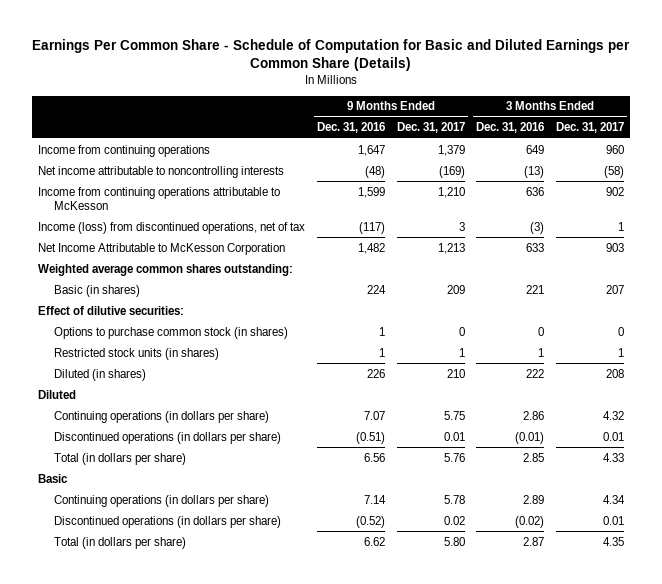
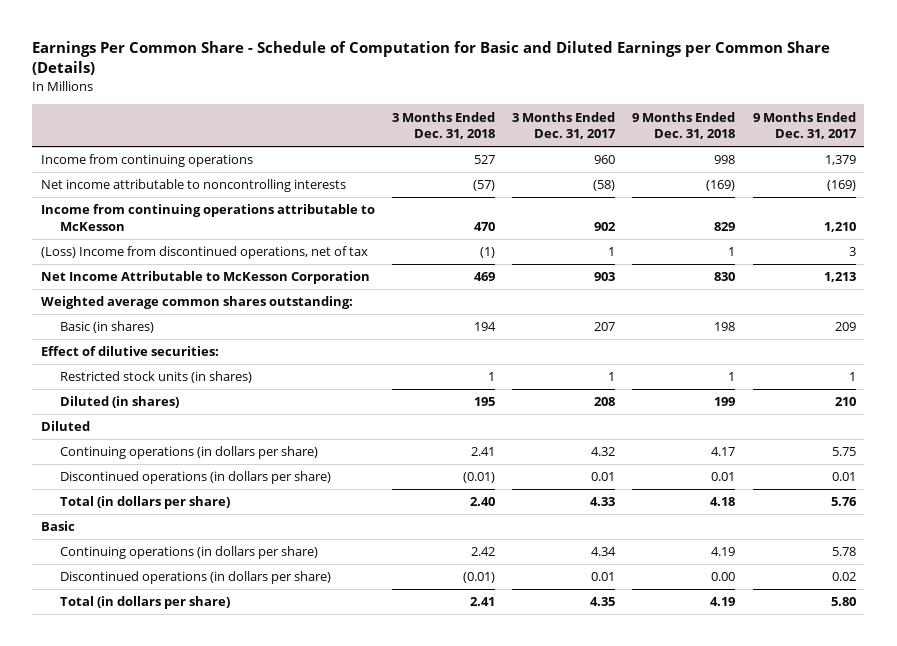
[316,122,385,134] Dec. 31, 2016 -> none
[476,122,545,134] Dec. 31, 2016 -> none
none -> [392,111,496,140] 3 Months Ended Dec. 31, 2018
none -> [632,111,736,140] 9 Months Ended Dec. 31, 2018
[37,221,305,234] Income (loss) from discontinued operations, net of tax -> [40,246,368,260] (Loss) Income from discontinued operations, net of tax
[54,326,289,339] Options to purchase common stock (in shares) -> none

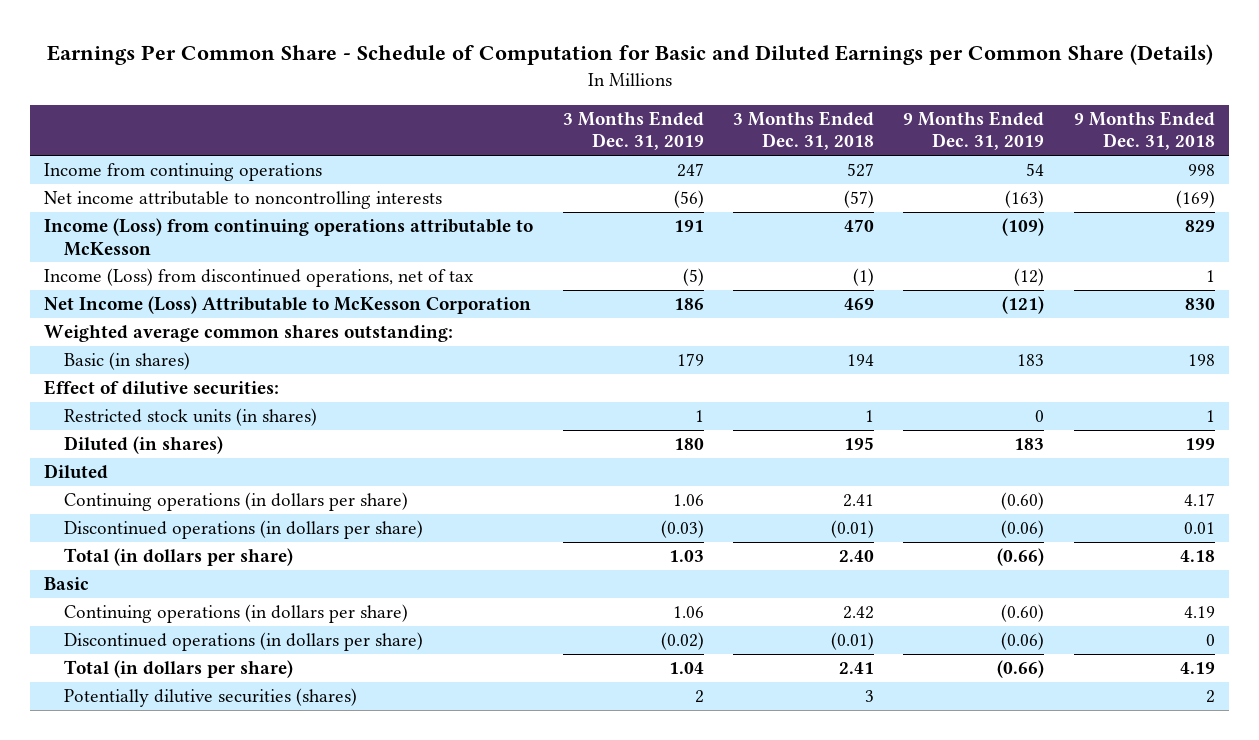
[512,111,617,140] 3 Months Ended Dec. 31, 2017 -> none
[752,111,857,140] 9 Months Ended Dec. 31, 2017 -> none
none -> [562,111,704,151] 3 Months Ended Dec. 31, 2019
none -> [903,111,1045,151] 9 Months Ended Dec. 31, 2019
[40,204,375,232] Income from continuing operations attributable to McKesson -> [44,218,534,256] Income (Loss) from continuing operations attributable to McKesson
[40,246,368,260] (Loss) Income from discontinued operations, net of tax -> [44,268,475,288] Income (Loss) from discontinued operations, net of tax
[40,271,370,285] Net Income Attributable to McKesson Corporation -> [44,296,532,315] Net Income (Loss) Attributable to McKesson Corporation
[711,572,736,582] 0.00 -> [1205,634,1215,647] 0
none -> [63,688,357,708] Potentially dilutive securities (shares)

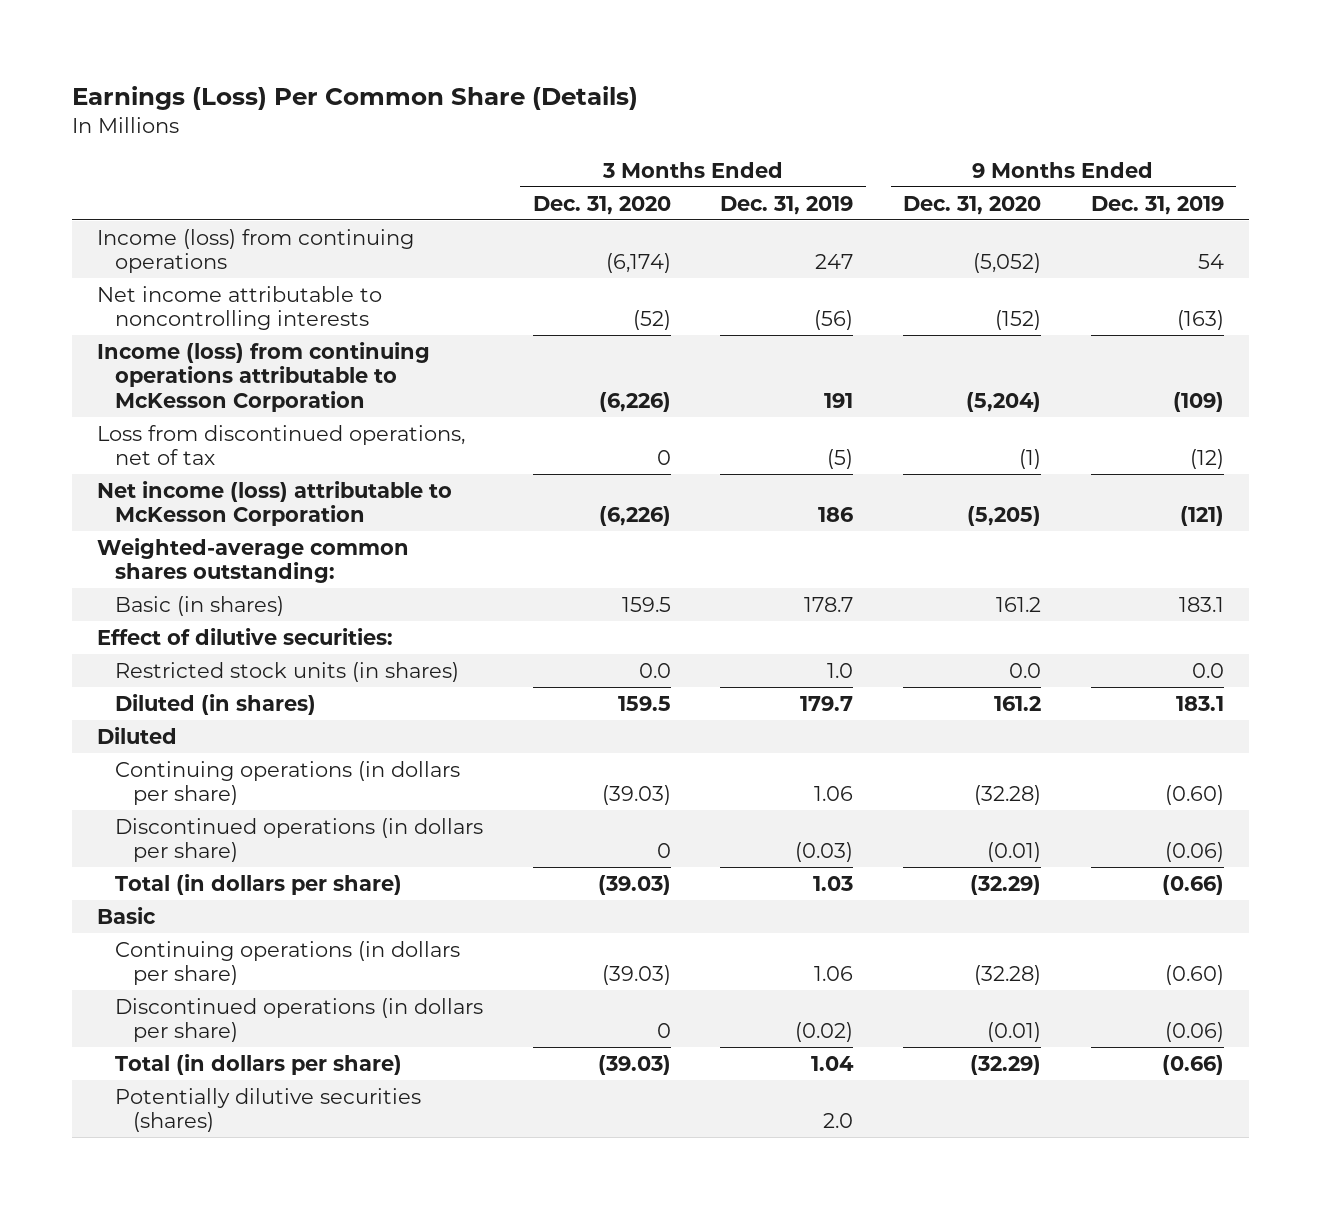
[46,43,1213,65] Earnings Per Common Share - Schedule of Computation for Basic and Diluted Earnings per Common Share (Details) -> [71,85,638,110] Earnings (Loss) Per Common Share (Details)
[733,111,875,151] 3 Months Ended Dec. 31, 2018 -> none
[1073,111,1215,151] 9 Months Ended Dec. 31, 2018 -> none
none -> [532,195,671,215] Dec. 31, 2020
none -> [903,195,1042,215] Dec. 31, 2020
[44,163,323,182] Income from continuing operations -> [96,228,414,274] Income (loss) from continuing operations
[44,218,534,256] Income (Loss) from continuing operations attributable to McKesson -> [96,341,430,413] Income (loss) from continuing operations attributable to McKesson Corporation
[44,268,475,288] Income (Loss) from discontinued operations, net of tax -> [96,424,465,466] Loss from discontinued operations, net of tax
[44,296,532,315] Net Income (Loss) Attributable to McKesson Corporation -> [96,480,452,527] Net income (loss) attributable to McKesson Corporation
[44,325,454,343] Weighted average common shares outstanding: -> [96,537,409,584] Weighted-average common shares outstanding:
[676,353,704,367] 179 -> [804,596,854,612] 178.7
[1017,354,1045,367] 183 -> [1178,596,1224,612] 183.1
[694,410,704,423] 1 -> [827,662,854,678] 1.0
[1035,410,1045,423] 0 -> [1191,662,1224,678] 0.0
[673,438,704,451] 180 -> [800,695,854,711] 179.7
[1014,438,1045,451] 183 -> [1175,695,1224,711] 183.1
[694,690,704,704] 2 -> [823,1113,854,1129] 2.0

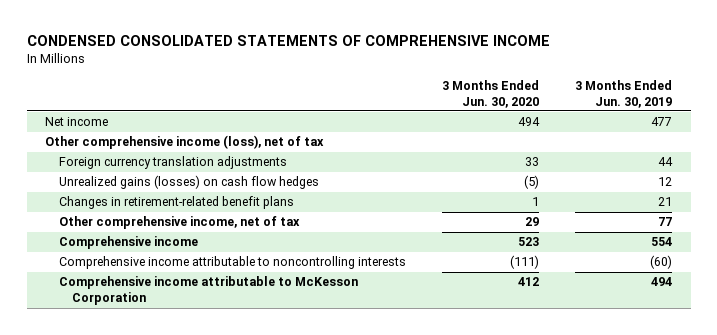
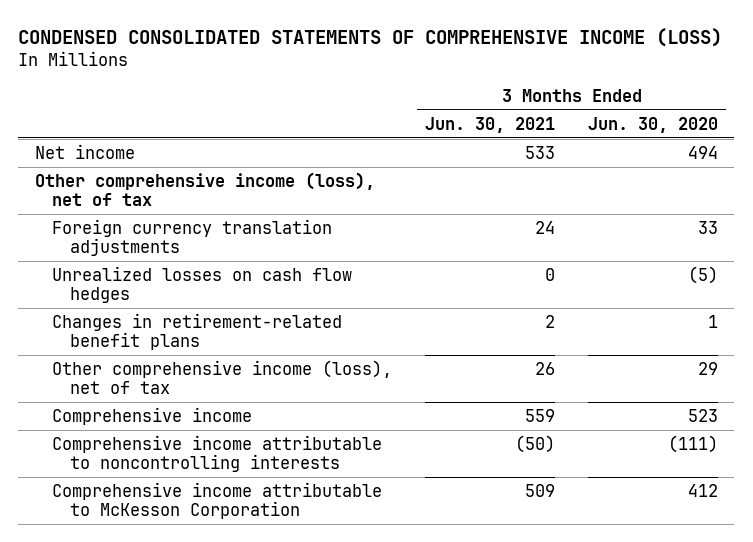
[26,34,550,46] CONDENSED CONSOLIDATED STATEMENTS OF COMPREHENSIVE INCOME -> [18,27,723,47] CONDENSED CONSOLIDATED STATEMENTS OF COMPREHENSIVE INCOME (LOSS)
[575,79,673,108] 3 Months Ended Jun. 30, 2019 -> none
none -> [425,116,556,133] Jun. 30, 2021
[58,175,319,190] Unrealized gains (losses) on cash flow hedges -> [52,265,353,303] Unrealized losses on cash flow hedges
[58,216,300,230] Other comprehensive income, net of tax -> [52,359,393,394] Other comprehensive income (loss), net of tax

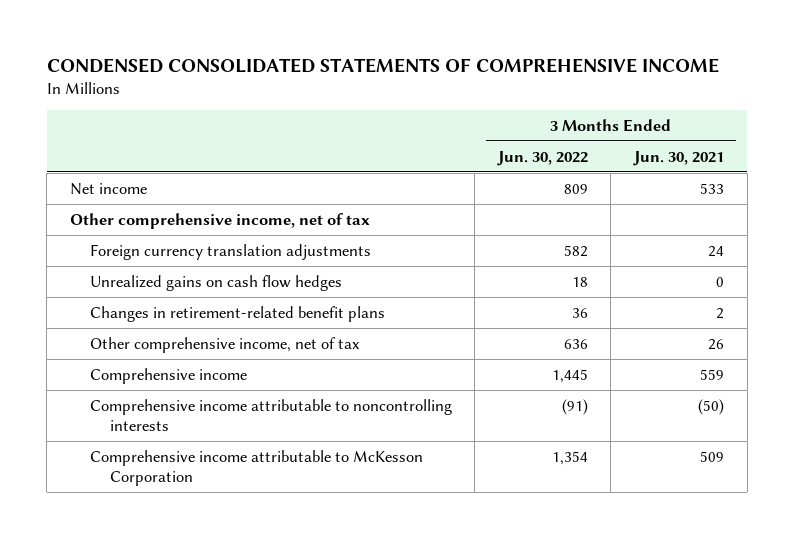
[18,27,723,47] CONDENSED CONSOLIDATED STATEMENTS OF COMPREHENSIVE INCOME (LOSS) -> [46,57,719,73] CONDENSED CONSOLIDATED STATEMENTS OF COMPREHENSIVE INCOME
[587,116,718,133] Jun. 30, 2020 -> none
none -> [496,150,588,166] Jun. 30, 2022
[34,171,375,206] Other comprehensive income (loss), net of tax -> [69,212,370,229] Other comprehensive income, net of tax
[52,265,353,303] Unrealized losses on cash flow hedges -> [89,274,342,291] Unrealized gains on cash flow hedges
[52,359,393,394] Other comprehensive income (loss), net of tax -> [89,336,360,353] Other comprehensive income, net of tax

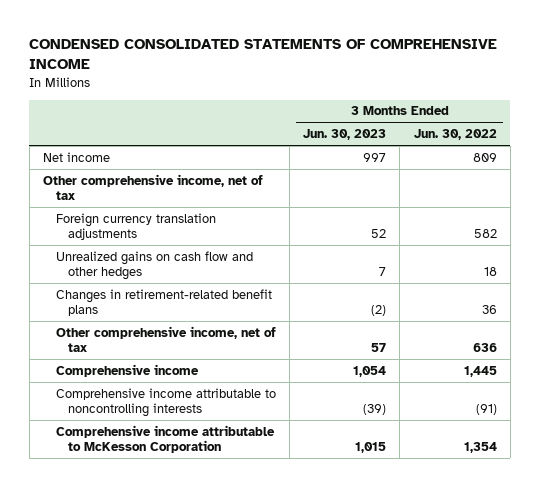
[632,150,724,166] Jun. 30, 2021 -> none
none -> [303,129,387,141] Jun. 30, 2023
[89,274,342,291] Unrealized gains on cash flow hedges -> [55,250,253,281] Unrealized gains on cash flow and other hedges

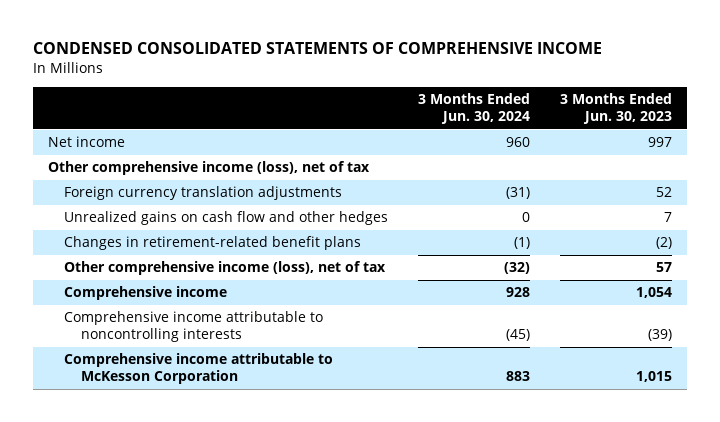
[413,129,497,141] Jun. 30, 2022 -> none
none -> [418,93,531,125] 3 Months Ended Jun. 30, 2024
[43,173,264,201] Other comprehensive income, net of tax -> [47,161,370,176] Other comprehensive income (loss), net of tax
[55,325,276,353] Other comprehensive income, net of tax -> [64,261,387,276] Other comprehensive income (loss), net of tax

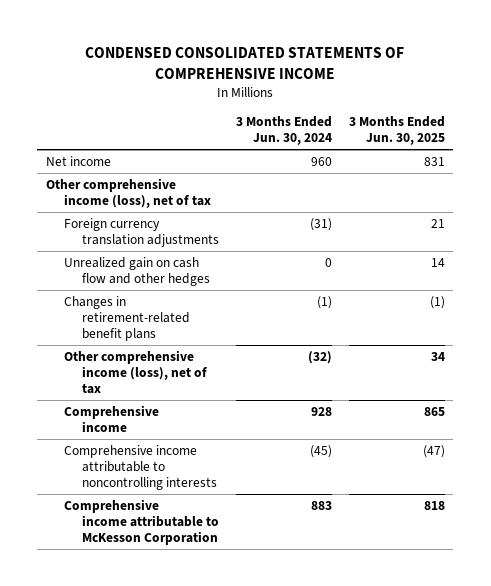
[560,93,673,125] 3 Months Ended Jun. 30, 2023 -> none
none -> [348,116,445,146] 3 Months Ended Jun. 30, 2025
[64,211,389,226] Unrealized gains on cash flow and other hedges -> [63,257,211,286] Unrealized gain on cash flow and other hedges

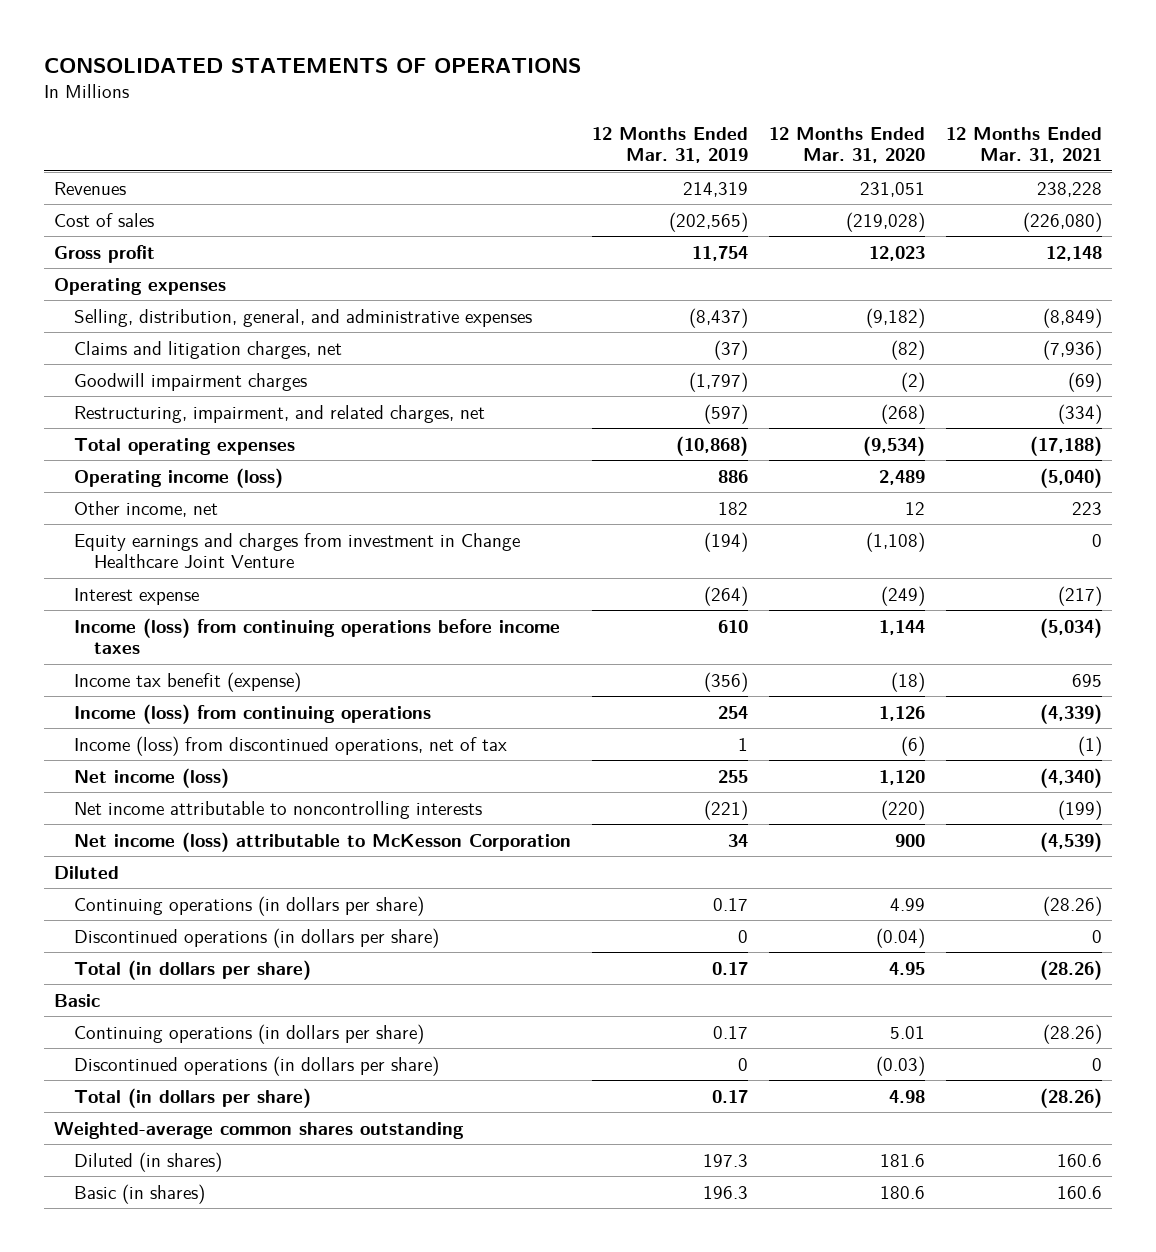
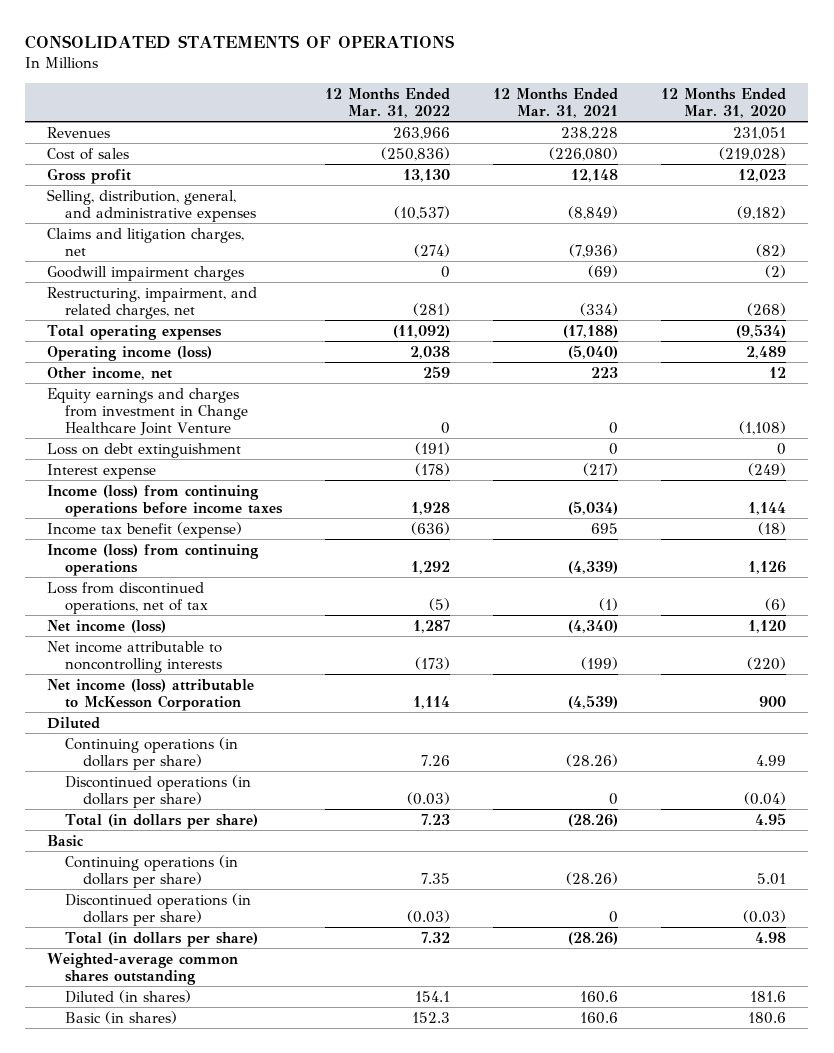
[591,126,748,163] 12 Months Ended Mar. 31, 2019 -> none
none -> [325,87,451,118] 12 Months Ended Mar. 31, 2022
[54,277,227,295] Operating expenses -> none
none -> [47,442,242,458] Loss on debt extinguishment
[74,735,508,756] Income (loss) from discontinued operations, net of tax -> [47,581,208,614] Loss from discontinued operations, net of tax

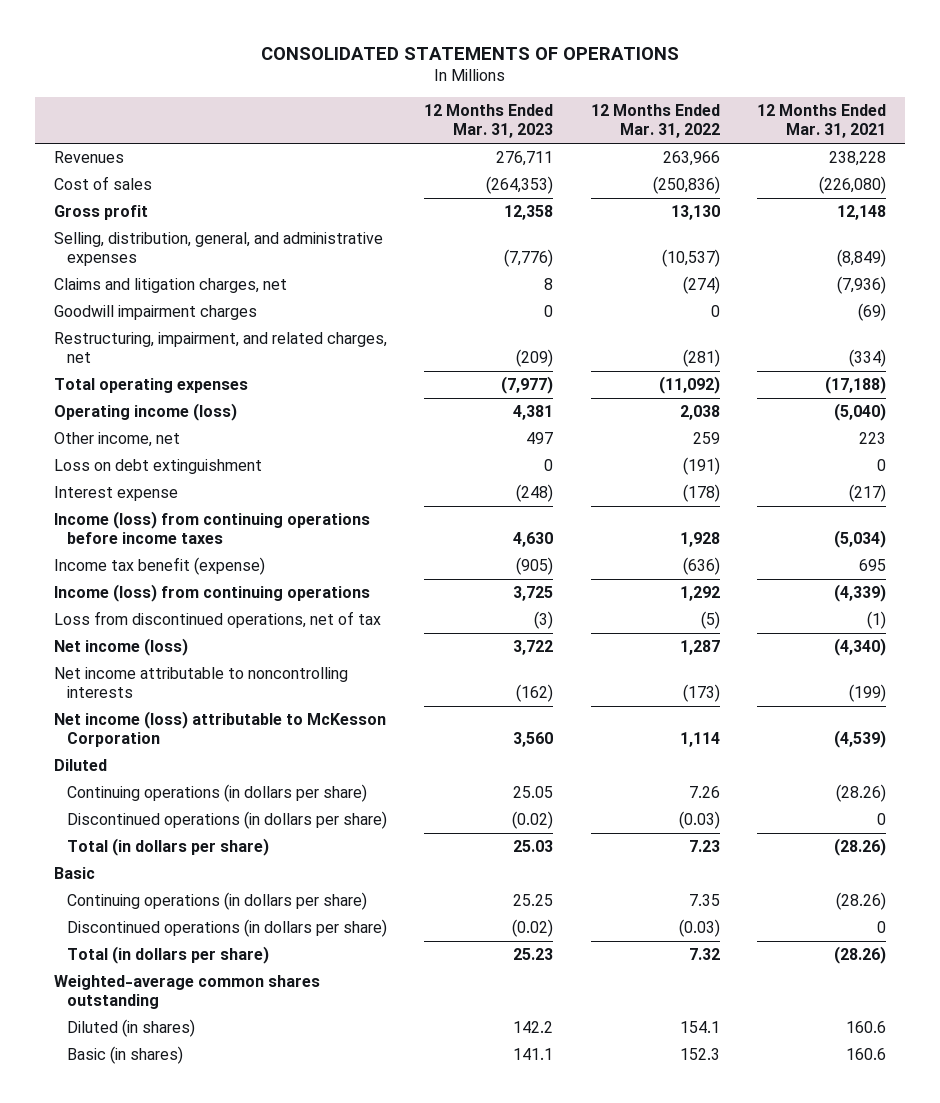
[661,87,787,118] 12 Months Ended Mar. 31, 2020 -> none
none -> [424,104,554,139] 12 Months Ended Mar. 31, 2023
[47,387,248,436] Equity earnings and charges from investment in Change Healthcare Joint Venture -> none

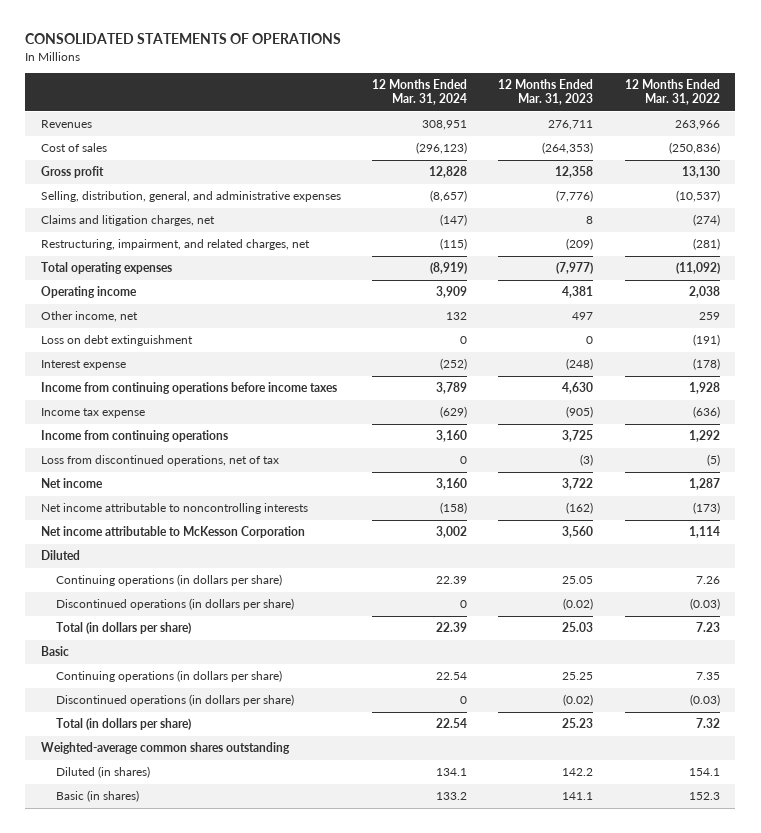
[757,104,887,139] 12 Months Ended Mar. 31, 2021 -> none
none -> [372,79,468,106] 12 Months Ended Mar. 31, 2024
[53,305,257,321] Goodwill impairment charges -> none
[53,403,237,422] Operating income (loss) -> [40,286,137,299] Operating income
[53,511,370,545] Income (loss) from continuing operations before income taxes -> [40,382,337,395] Income from continuing operations before income taxes
[53,557,265,576] Income tax benefit (expense) -> [40,408,145,419] Income tax expense
[53,584,370,603] Income (loss) from continuing operations -> [40,430,228,443] Income from continuing operations
[53,638,188,657] Net income (loss) -> [40,478,103,489] Net income
[53,711,386,748] Net income (loss) attributable to McKesson Corporation -> [40,526,305,539] Net income attributable to McKesson Corporation

